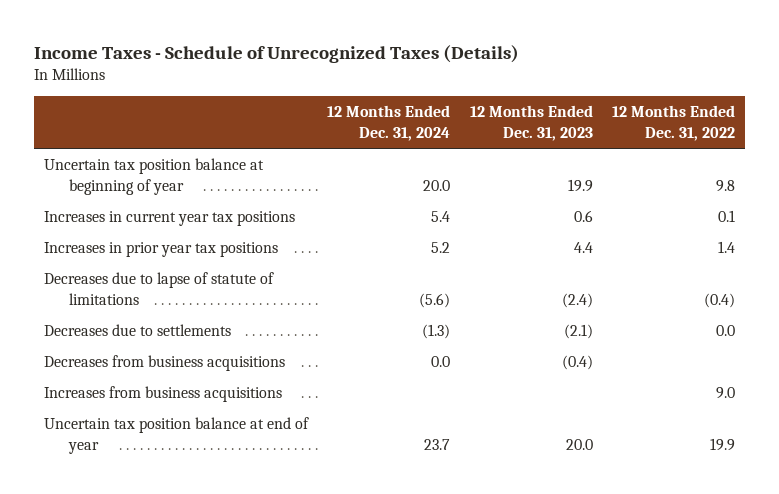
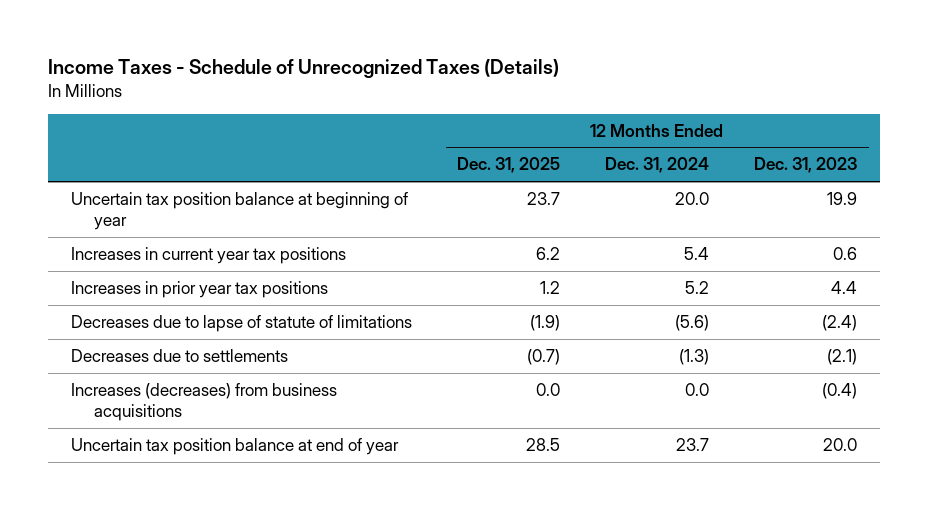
[612,105,736,142] 12 Months Ended Dec. 31, 2022 -> none
none -> [456,157,560,174] Dec. 31, 2025
[43,385,282,402] Increases from business acquisitions -> none
[43,354,285,371] Decreases from business acquisitions -> [70,382,337,422] Increases (decreases) from business acquisitions

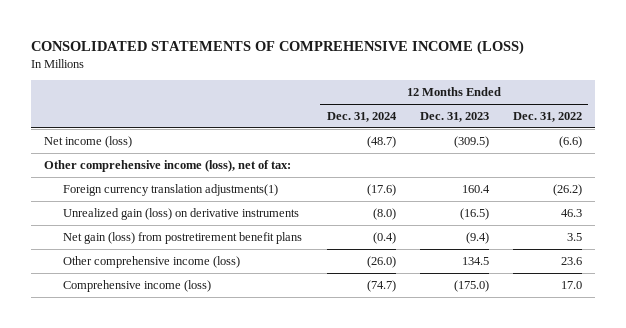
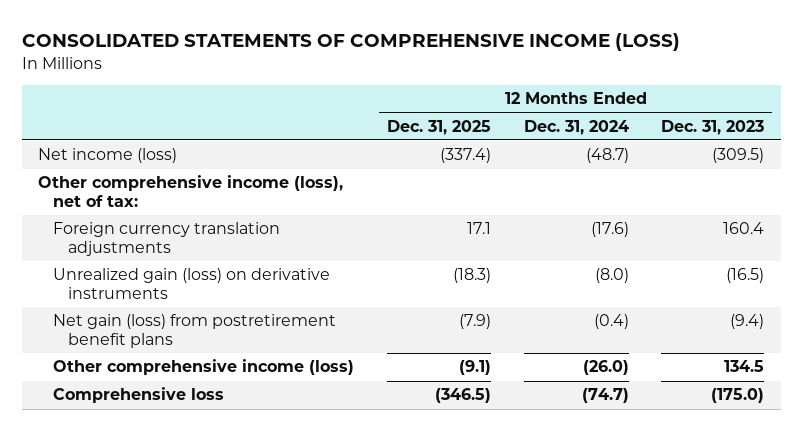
[513,112,583,123] Dec. 31, 2022 -> none
none -> [386,119,491,135] Dec. 31, 2025
[63,183,279,196] Foreign currency translation adjustments(1) -> [53,222,281,257] Foreign currency translation adjustments
[63,279,212,292] Comprehensive income (loss) -> [53,387,225,404] Comprehensive loss

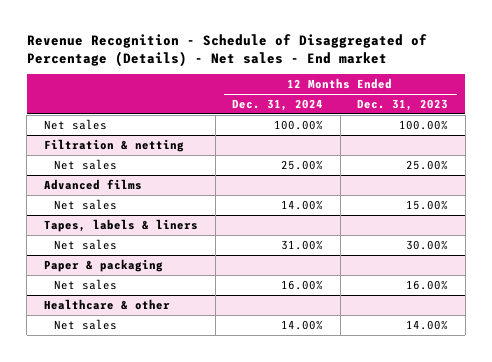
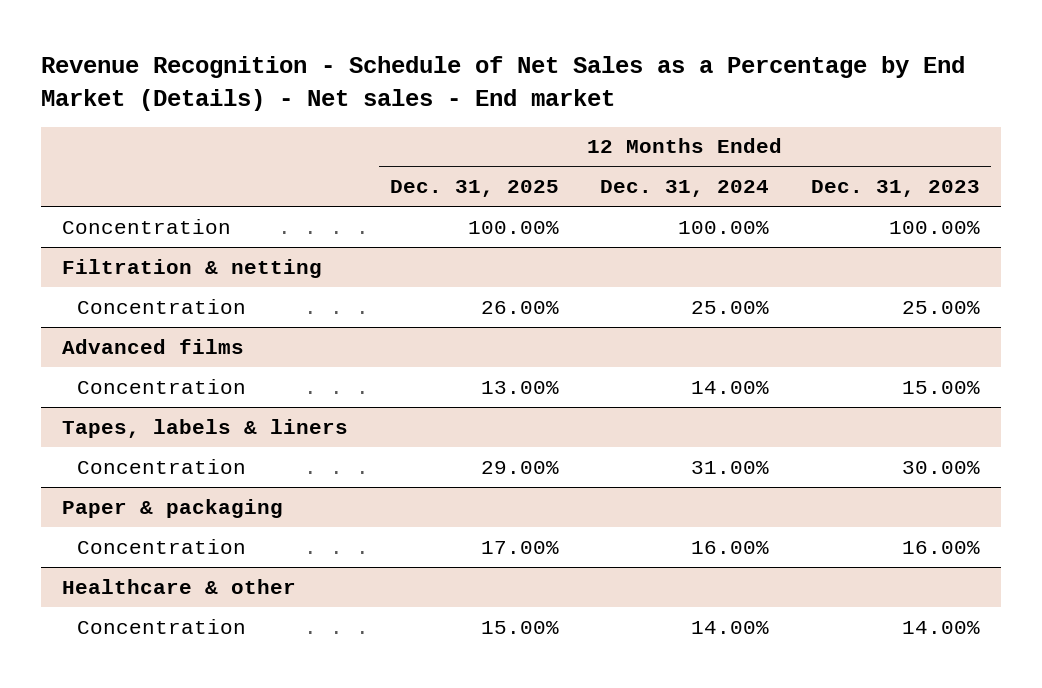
[26,33,427,67] Revenue Recognition - Schedule of Disaggregated of Percentage (Details) - Net sales - End market -> [40,56,965,111] Revenue Recognition - Schedule of Net Sales as a Percentage by End Market (Details) - Net sales - End market
none -> [389,180,559,198] Dec. 31, 2025
[43,118,107,130] Net sales -> [61,218,231,234] Concentration
[53,158,117,170] Net sales -> [77,298,247,314] Concentration
[53,198,117,210] Net sales -> [77,378,247,394] Concentration
[53,238,117,250] Net sales -> [77,458,247,474] Concentration
[53,278,117,290] Net sales -> [77,538,247,554] Concentration
[53,318,117,330] Net sales -> [77,618,247,634] Concentration

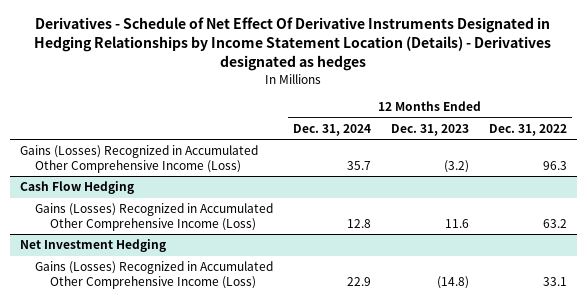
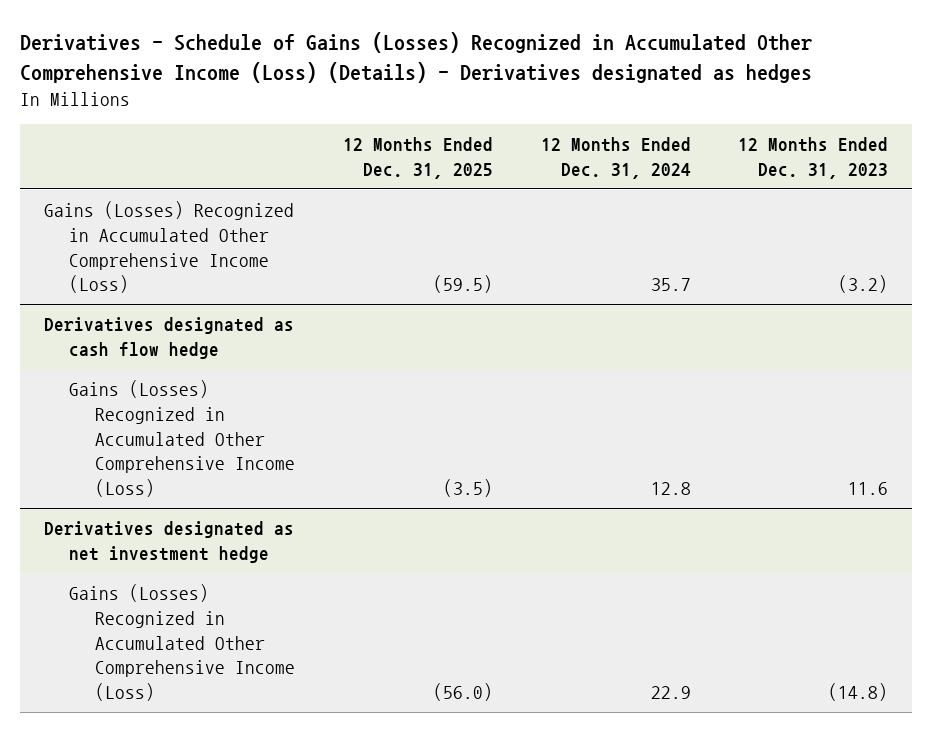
[34,17,552,72] Derivatives - Schedule of Net Effect Of Derivative Instruments Designated in Hedging Relationships by Income Statement Location (Details) - Derivatives designated as hedges -> [19,32,812,84] Derivatives - Schedule of Gains (Losses) Recognized in Accumulated Other Comprehensive Income (Loss) (Details) - Derivatives designated as hedges
[488,123,567,136] Dec. 31, 2022 -> none
none -> [342,137,493,179] 12 Months Ended Dec. 31, 2025
[20,181,135,195] Cash Flow Hedging -> [43,317,294,359] Derivatives designated as cash flow hedge
[20,239,167,253] Net Investment Hedging -> [43,521,294,563] Derivatives designated as net investment hedge

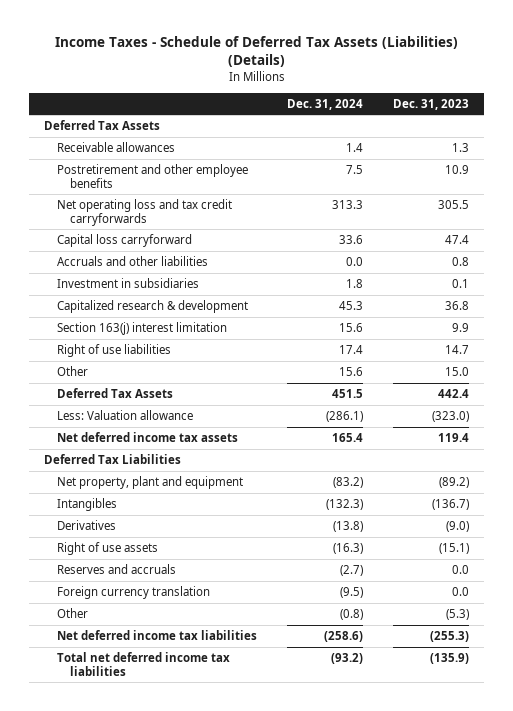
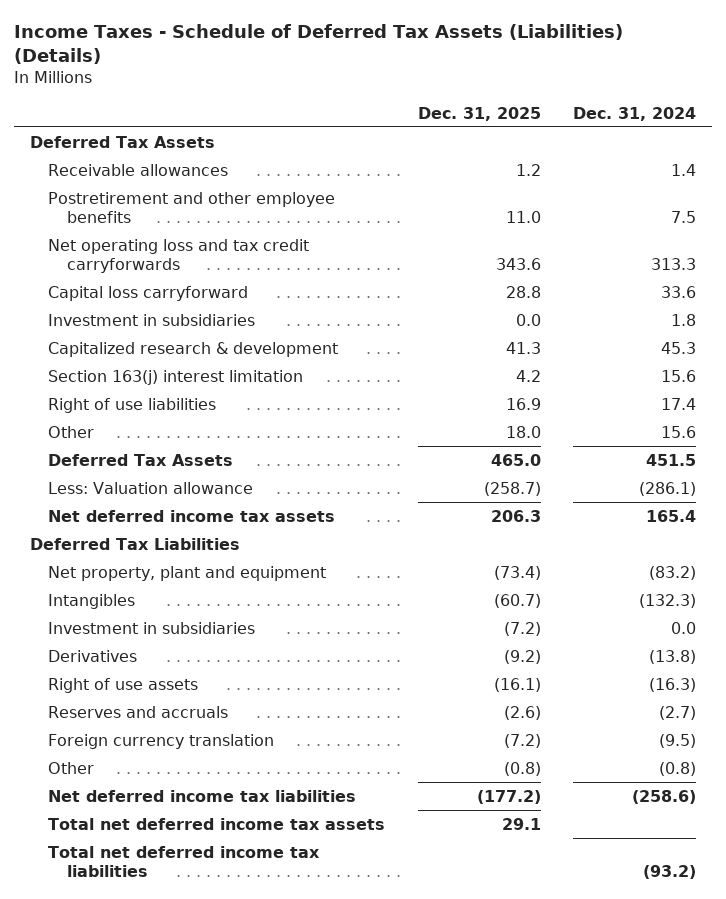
[393,98,470,110] Dec. 31, 2023 -> none
none -> [417,106,541,121] Dec. 31, 2025
[56,255,208,266] Accruals and other liabilities -> none
none -> [48,621,256,634] Investment in subsidiaries
none -> [48,817,386,830] Total net deferred income tax assets

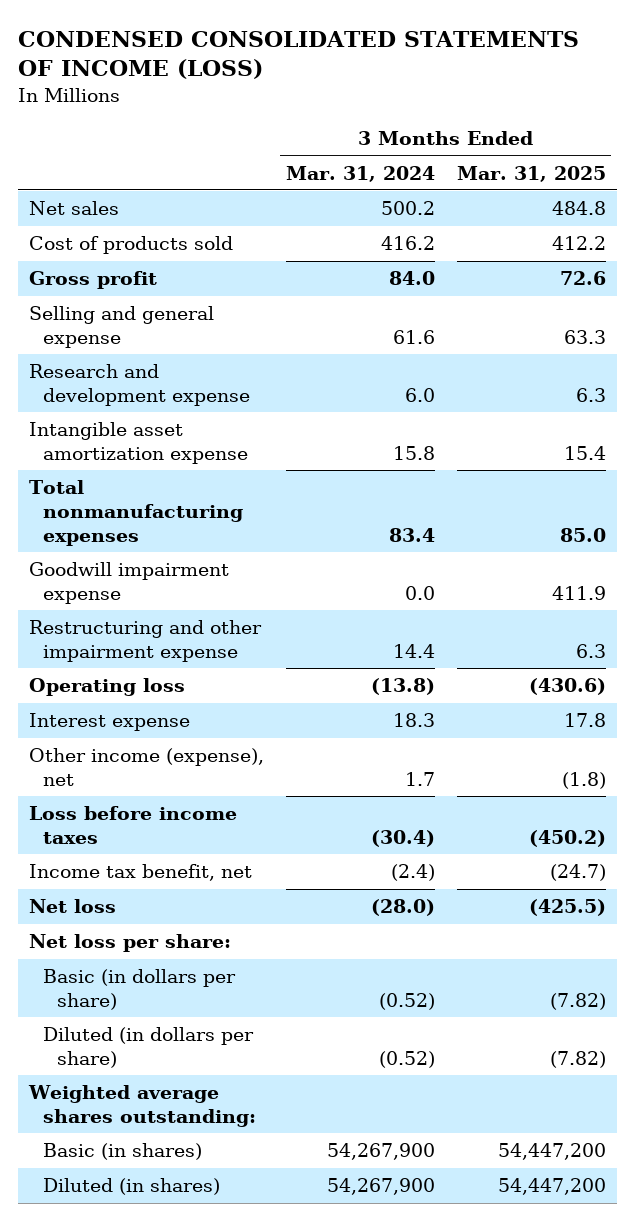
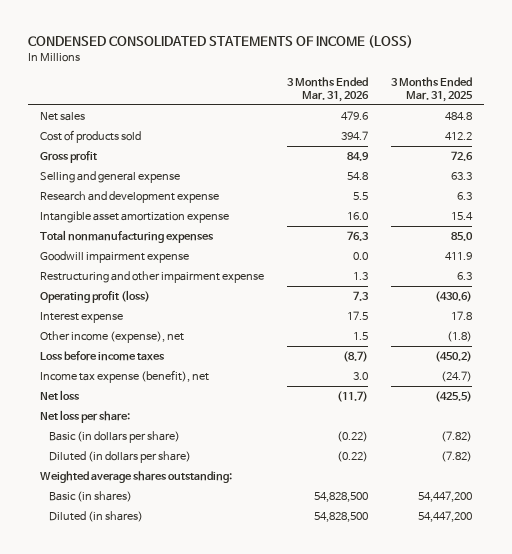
[285,165,435,182] Mar. 31, 2024 -> none
none -> [286,76,369,103] 3 Months Ended Mar. 31, 2026
[28,678,185,697] Operating loss -> [39,289,150,303] Operating profit (loss)
[28,864,252,882] Income tax benefit, net -> [39,369,209,383] Income tax expense (benefit), net

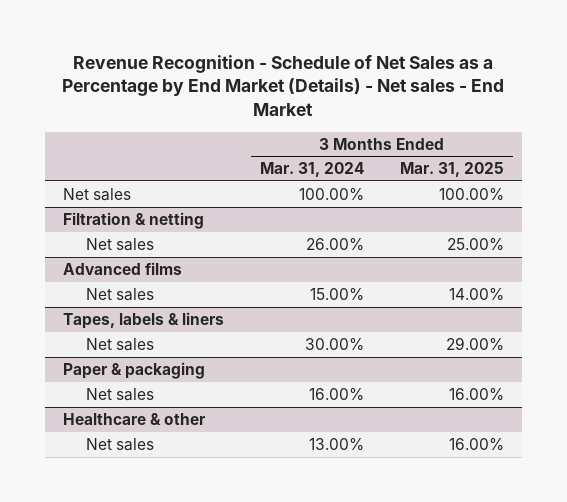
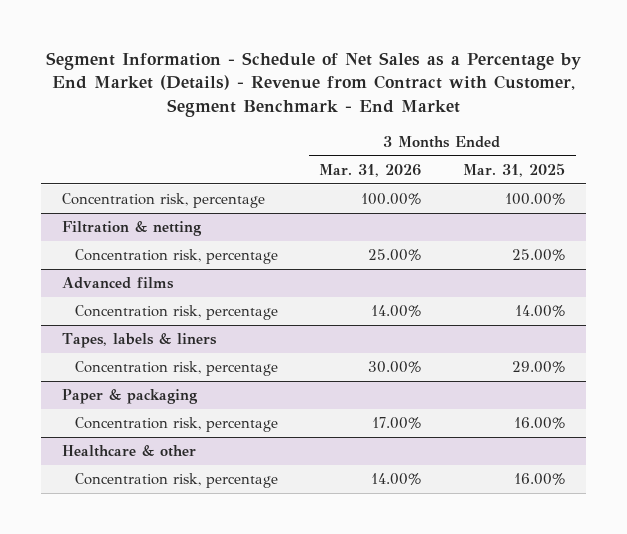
[62,54,505,117] Revenue Recognition - Schedule of Net Sales as a Percentage by End Market (Details) - Net sales - End Market -> [45,51,581,117] Segment Information - Schedule of Net Sales as a Percentage by End Market (Details) - Revenue from Contract with Customer, Segment Benchmark - End Market
[259,162,364,178] Mar. 31, 2024 -> none
none -> [319,163,422,177] Mar. 31, 2026
[62,187,131,201] Net sales -> [62,193,266,209] Concentration risk, percentage
[85,237,154,251] Net sales -> [74,249,278,265] Concentration risk, percentage
[85,287,154,301] Net sales -> [74,305,278,321] Concentration risk, percentage
[85,337,154,351] Net sales -> [74,361,278,377] Concentration risk, percentage
[85,387,154,401] Net sales -> [74,417,278,433] Concentration risk, percentage
[85,437,154,451] Net sales -> [74,473,278,489] Concentration risk, percentage

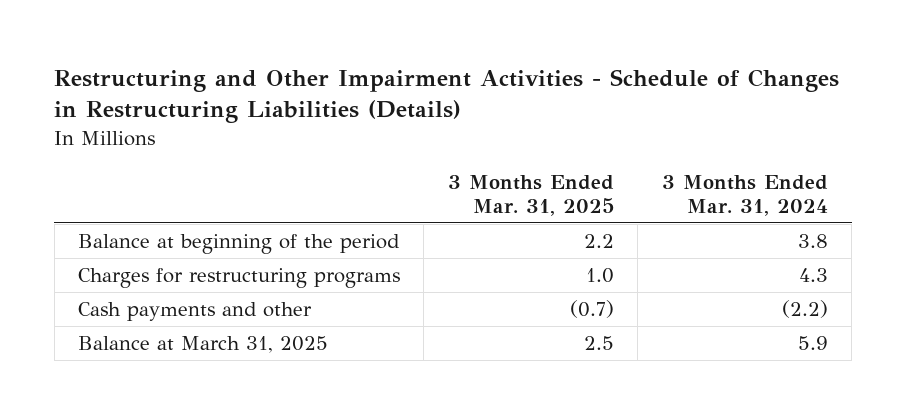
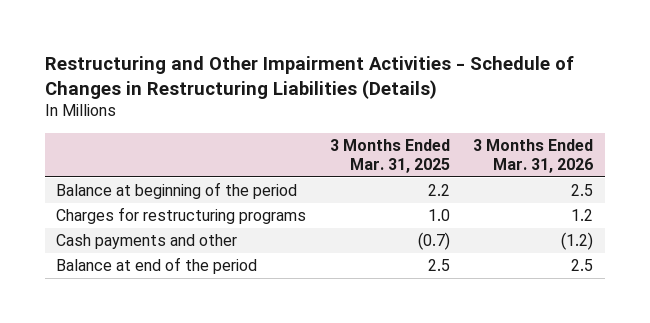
[661,175,828,217] 3 Months Ended Mar. 31, 2024 -> none
none -> [473,138,594,173] 3 Months Ended Mar. 31, 2026
[78,335,329,353] Balance at March 31, 2025 -> [56,257,258,275] Balance at end of the period

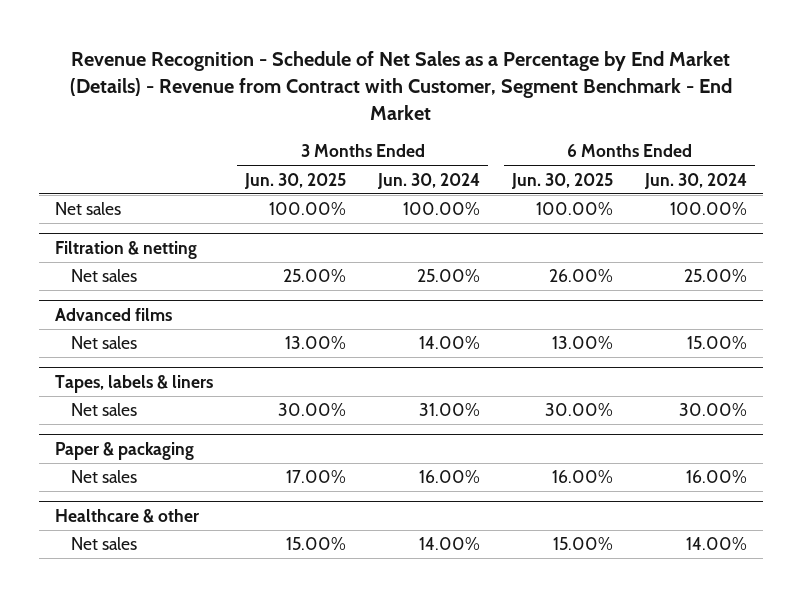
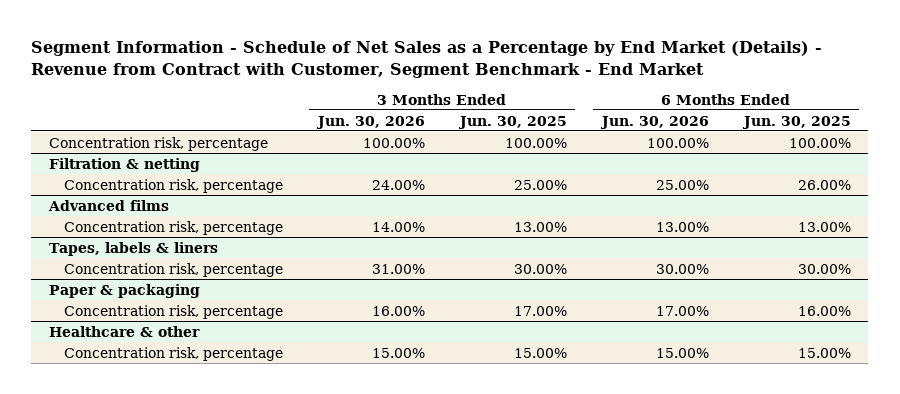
[70,50,733,120] Revenue Recognition - Schedule of Net Sales as a Percentage by End Market (Details) - Revenue from Contract with Customer, Segment Benchmark - End Market -> [31,41,823,78] Segment Information - Schedule of Net Sales as a Percentage by End Market (Details) - Revenue from Contract with Customer, Segment Benchmark - End Market
[377,172,481,189] Jun. 30, 2024 -> none
[644,172,748,189] Jun. 30, 2024 -> none
none -> [315,115,425,129] Jun. 30, 2026
none -> [599,115,709,129] Jun. 30, 2026
[55,202,122,216] Net sales -> [48,136,268,151] Concentration risk, percentage
[71,269,138,283] Net sales -> [63,178,283,193] Concentration risk, percentage
[71,336,138,350] Net sales -> [63,220,283,235] Concentration risk, percentage
[71,403,138,417] Net sales -> [63,262,283,277] Concentration risk, percentage
[71,470,138,484] Net sales -> [63,304,283,319] Concentration risk, percentage
[71,537,138,551] Net sales -> [63,346,283,361] Concentration risk, percentage

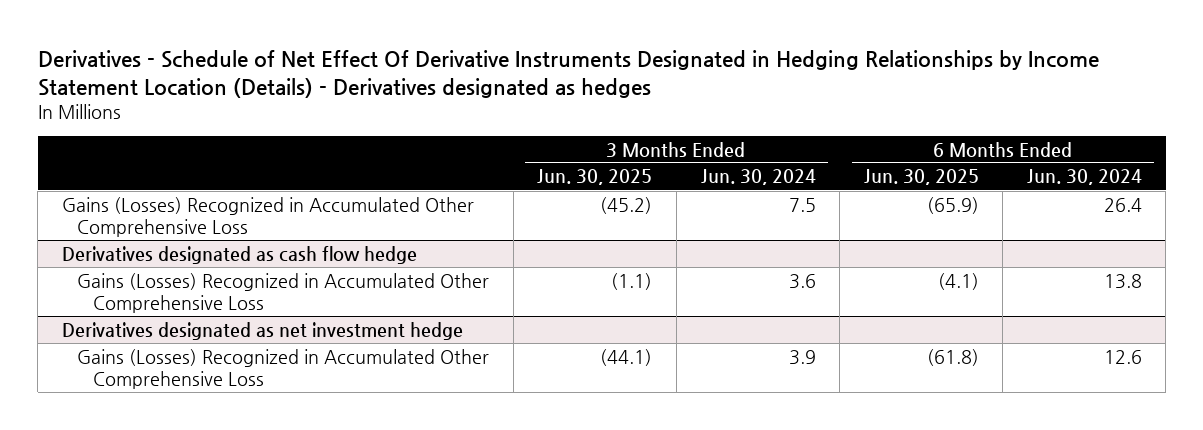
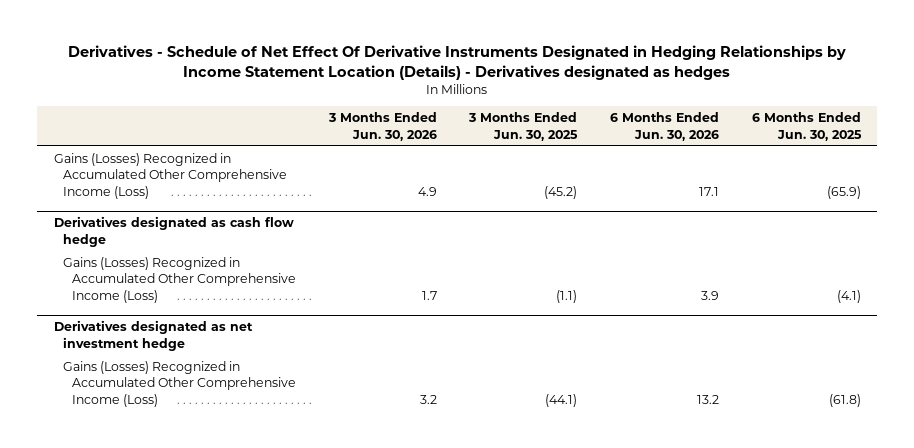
[700,169,816,186] Jun. 30, 2024 -> none
[1026,169,1142,186] Jun. 30, 2024 -> none
none -> [327,112,437,141] 3 Months Ended Jun. 30, 2026
none -> [610,112,720,141] 6 Months Ended Jun. 30, 2026
[61,196,474,237] Gains (Losses) Recognized in Accumulated Other Comprehensive Loss -> [53,153,287,199] Gains (Losses) Recognized in Accumulated Other Comprehensive Income (Loss)
[77,272,490,313] Gains (Losses) Recognized in Accumulated Other Comprehensive Loss -> [62,257,297,303] Gains (Losses) Recognized in Accumulated Other Comprehensive Income (Loss)
[77,348,490,389] Gains (Losses) Recognized in Accumulated Other Comprehensive Loss -> [62,361,297,407] Gains (Losses) Recognized in Accumulated Other Comprehensive Income (Loss)

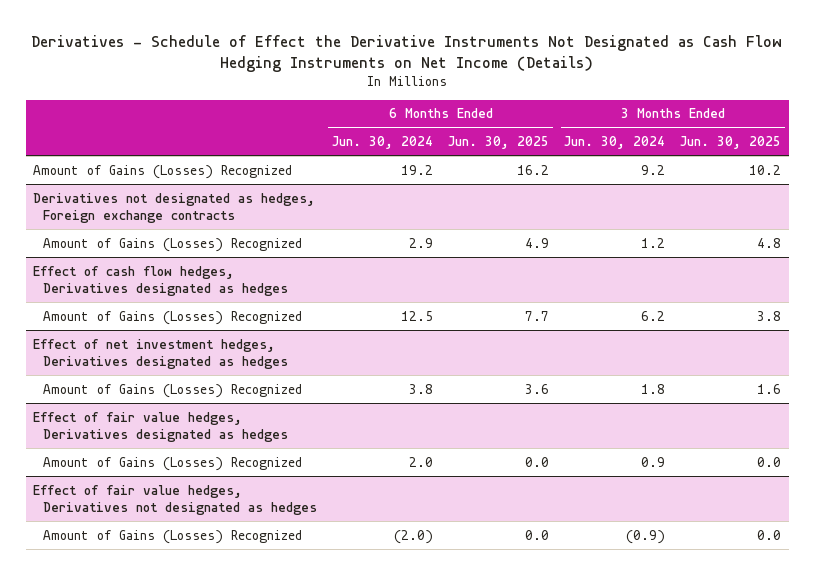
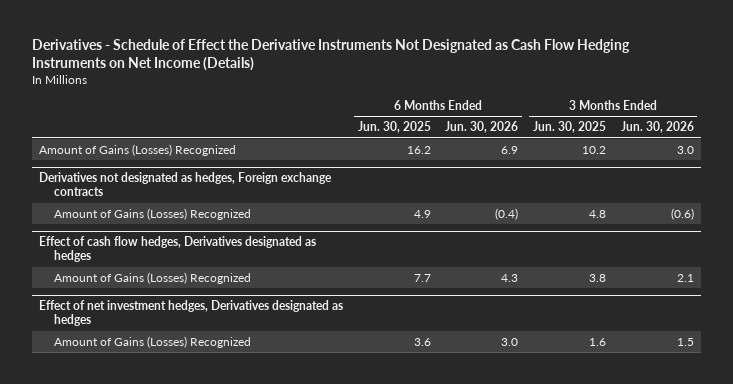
[331,136,433,150] Jun. 30, 2024 -> none
[564,136,666,150] Jun. 30, 2024 -> none
none -> [445,121,519,134] Jun. 30, 2026
none -> [620,121,694,134] Jun. 30, 2026
[33,411,288,442] Effect of fair value hedges, Derivatives designated as hedges -> none
[42,456,302,471] Amount of Gains (Losses) Recognized -> none
[33,484,317,515] Effect of fair value hedges, Derivatives not designated as hedges -> none
[42,529,302,544] Amount of Gains (Losses) Recognized -> none

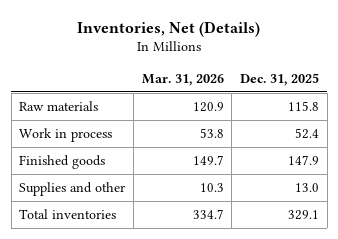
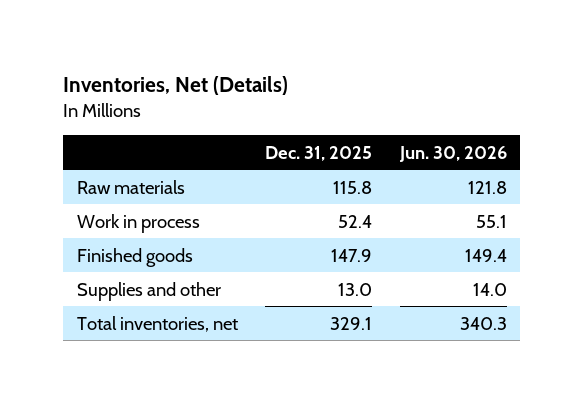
[141,74,224,87] Mar. 31, 2026 -> none
none -> [398,145,507,162] Jun. 30, 2026
[19,208,117,219] Total inventories -> [76,315,238,332] Total inventories, net

